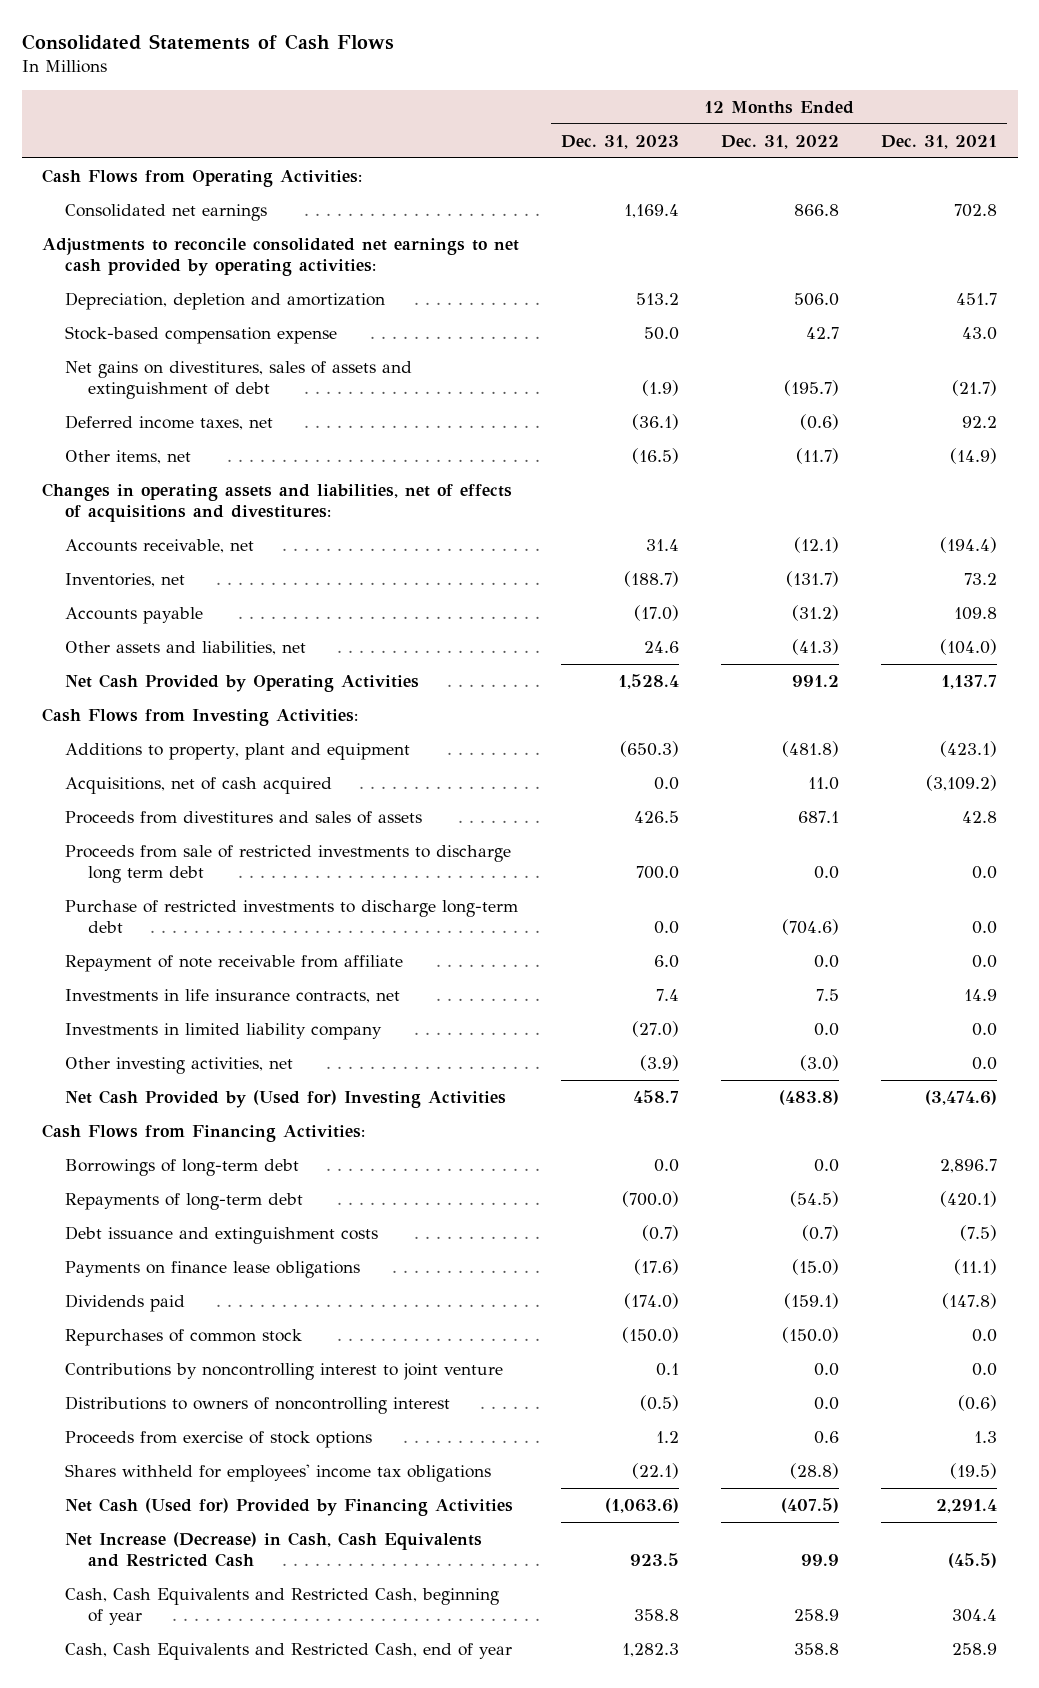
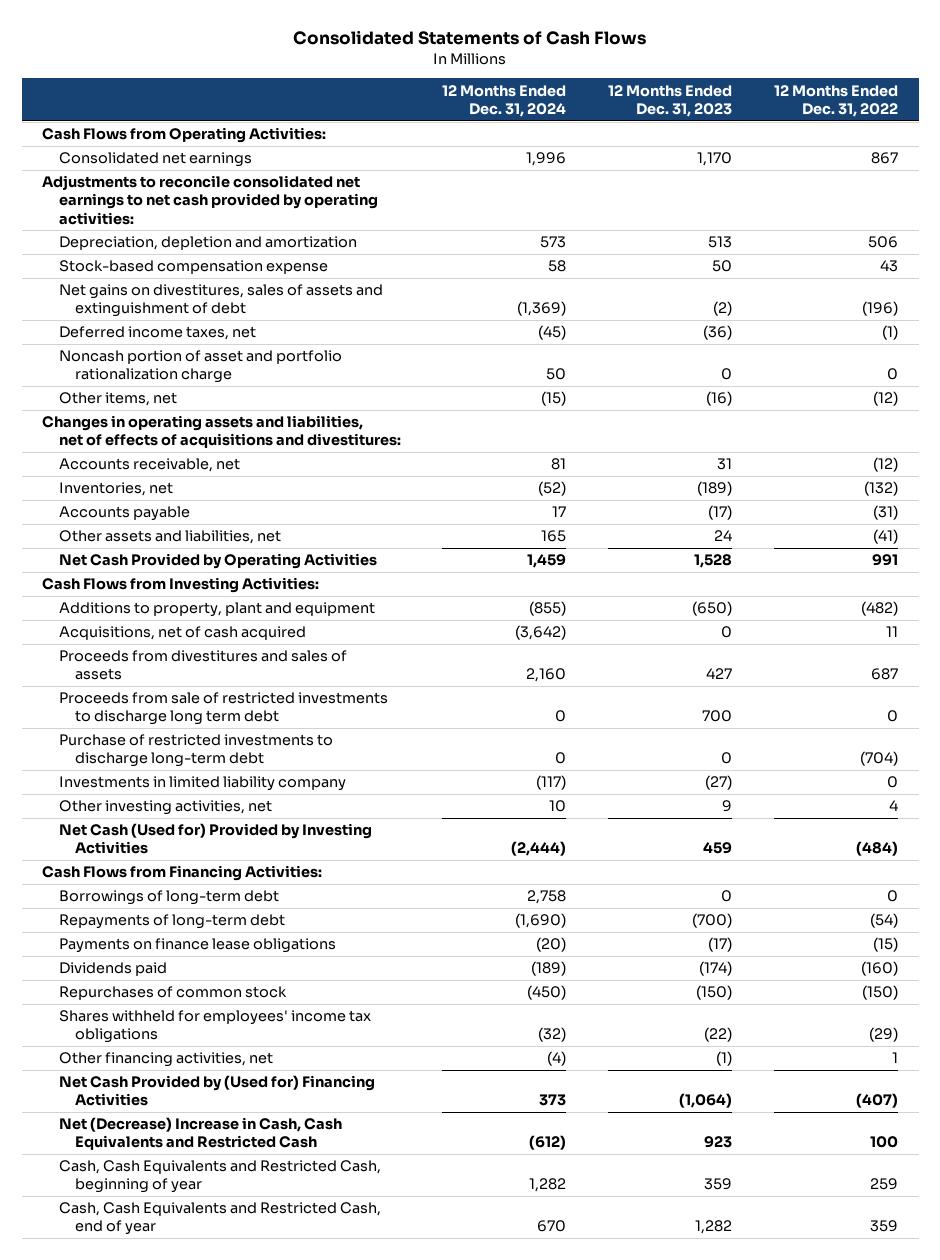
[880,134,997,149] Dec. 31, 2021 -> none
none -> [442,84,567,117] 12 Months Ended Dec. 31, 2024
[624,204,680,219] 1,169.4 -> [697,152,733,167] 1,170
[794,204,840,217] 866.8 -> [870,152,898,165] 867
[636,293,680,306] 513.2 -> [708,236,733,249] 513
[794,293,840,307] 506.0 -> [867,236,898,249] 506
[644,327,680,341] 50.0 -> [712,260,733,273] 50
[806,327,840,340] 42.7 -> [879,260,898,273] 43
[642,380,680,397] (1.9) -> [713,301,733,317] (2)
[784,380,840,397] (195.7) -> [861,301,898,317] (196)
[632,414,680,431] (36.1) -> [703,325,733,341] (36)
[800,414,840,431] (0.6) -> [881,325,898,341] (1)
none -> [58,350,342,384] Noncash portion of asset and portfolio rationalization charge
[632,448,680,465] (16.5) -> [706,391,733,407] (16)
[796,448,840,465] (11.7) -> [872,391,898,407] (12)
[646,539,680,552] 31.4 -> [717,458,733,471] 31
[794,537,840,554] (12.1) -> [872,457,898,473] (12)
[624,571,680,588] (188.7) -> [697,481,733,497] (189)
[786,571,840,588] (131.7) -> [863,481,898,497] (132)
[634,605,680,622] (17.0) -> [708,505,733,521] (17)
[792,605,840,622] (31.2) -> [872,505,898,521] (31)
[644,641,680,654] 24.6 -> [714,530,733,542] 24
[792,639,840,656] (41.3) -> [872,529,898,545] (41)
[618,674,680,690] 1,528.4 -> [694,554,733,569] 1,528
[792,675,840,688] 991.2 -> [871,554,898,567] 991
[65,955,404,973] Repayment of note receivable from affiliate -> none
[65,989,401,1004] Investments in life insurance contracts, net -> none
[620,741,680,758] (650.3) -> [692,601,733,617] (650)
[782,741,840,758] (481.8) -> [860,601,898,617] (482)
[654,777,680,791] 0.0 -> [721,626,733,639] 0
[808,777,840,791] 11.0 -> [885,626,898,638] 11
[634,811,680,824] 426.5 -> [706,668,733,680] 427
[798,811,840,824] 687.1 -> [870,668,898,681] 687
[636,866,680,880] 700.0 -> [702,710,733,723] 700
[814,866,840,880] 0.0 -> [886,710,898,723] 0
[654,921,680,935] 0.0 -> [721,752,733,765] 0
[782,919,840,936] (704.6) -> [859,751,898,767] (704)
[632,1021,680,1038] (27.0) -> [705,775,733,791] (27)
[814,1023,840,1037] 0.0 -> [886,776,898,789] 0
[640,1055,680,1072] (3.9) -> [722,800,733,813] 9
[800,1055,840,1072] (3.0) -> [888,800,898,812] 4
[65,1090,507,1109] Net Cash Provided by (Used for) Investing Activities -> [58,823,372,855] Net Cash (Used for) Provided by Investing Activities
[633,1090,680,1104] 458.7 -> [703,842,733,855] 459
[779,1090,840,1106] (483.8) -> [855,841,898,857] (484)
[65,1226,379,1245] Debt issuance and extinguishment costs -> none
[65,1363,504,1381] Contributions by noncontrolling interest to joint venture -> none
[65,1396,451,1415] Distributions to owners of noncontrolling interest -> none
[65,1431,373,1449] Proceeds from exercise of stock options -> none
[654,1159,680,1173] 0.0 -> [721,890,733,903] 0
[814,1159,840,1173] 0.0 -> [886,890,898,903] 0
[622,1191,680,1208] (700.0) -> [692,913,733,929] (700)
[790,1191,840,1208] (54.5) -> [869,913,898,929] (54)
[634,1259,680,1276] (17.6) -> [708,937,733,953] (17)
[792,1259,840,1276] (15.0) -> [872,937,898,953] (15)
[624,1293,680,1310] (174.0) -> [699,961,733,977] (174)
[784,1293,840,1310] (159.1) -> [860,961,898,977] (160)
[622,1327,680,1344] (150.0) -> [696,985,733,1001] (150)
[782,1327,840,1344] (150.0) -> [861,985,898,1001] (150)
[632,1463,680,1480] (22.1) -> [704,1027,733,1043] (22)
[790,1463,840,1480] (28.8) -> [868,1027,898,1043] (29)
none -> [58,1052,273,1068] Other financing activities, net
[65,1498,514,1517] Net Cash (Used for) Provided by Financing Activities -> [58,1075,375,1107] Net Cash Provided by (Used for) Financing Activities
[605,1498,680,1514] (1,063.6) -> [679,1093,733,1109] (1,064)
[781,1498,840,1514] (407.5) -> [855,1093,898,1109] (407)
[65,1532,483,1568] Net Increase (Decrease) in Cash, Cash Equivalents and Restricted Cash -> [58,1117,342,1151] Net (Decrease) Increase in Cash, Cash Equivalents and Restricted Cash
[630,1553,680,1567] 923.5 -> [704,1136,733,1149] 923
[801,1554,840,1567] 99.9 -> [869,1136,898,1149] 100
[634,1609,680,1622] 358.8 -> [704,1178,733,1191] 359
[794,1609,840,1622] 258.9 -> [869,1178,898,1191] 259
[622,1643,680,1658] 1,282.3 -> [695,1220,733,1235] 1,282
[794,1643,840,1656] 358.8 -> [869,1220,898,1233] 359

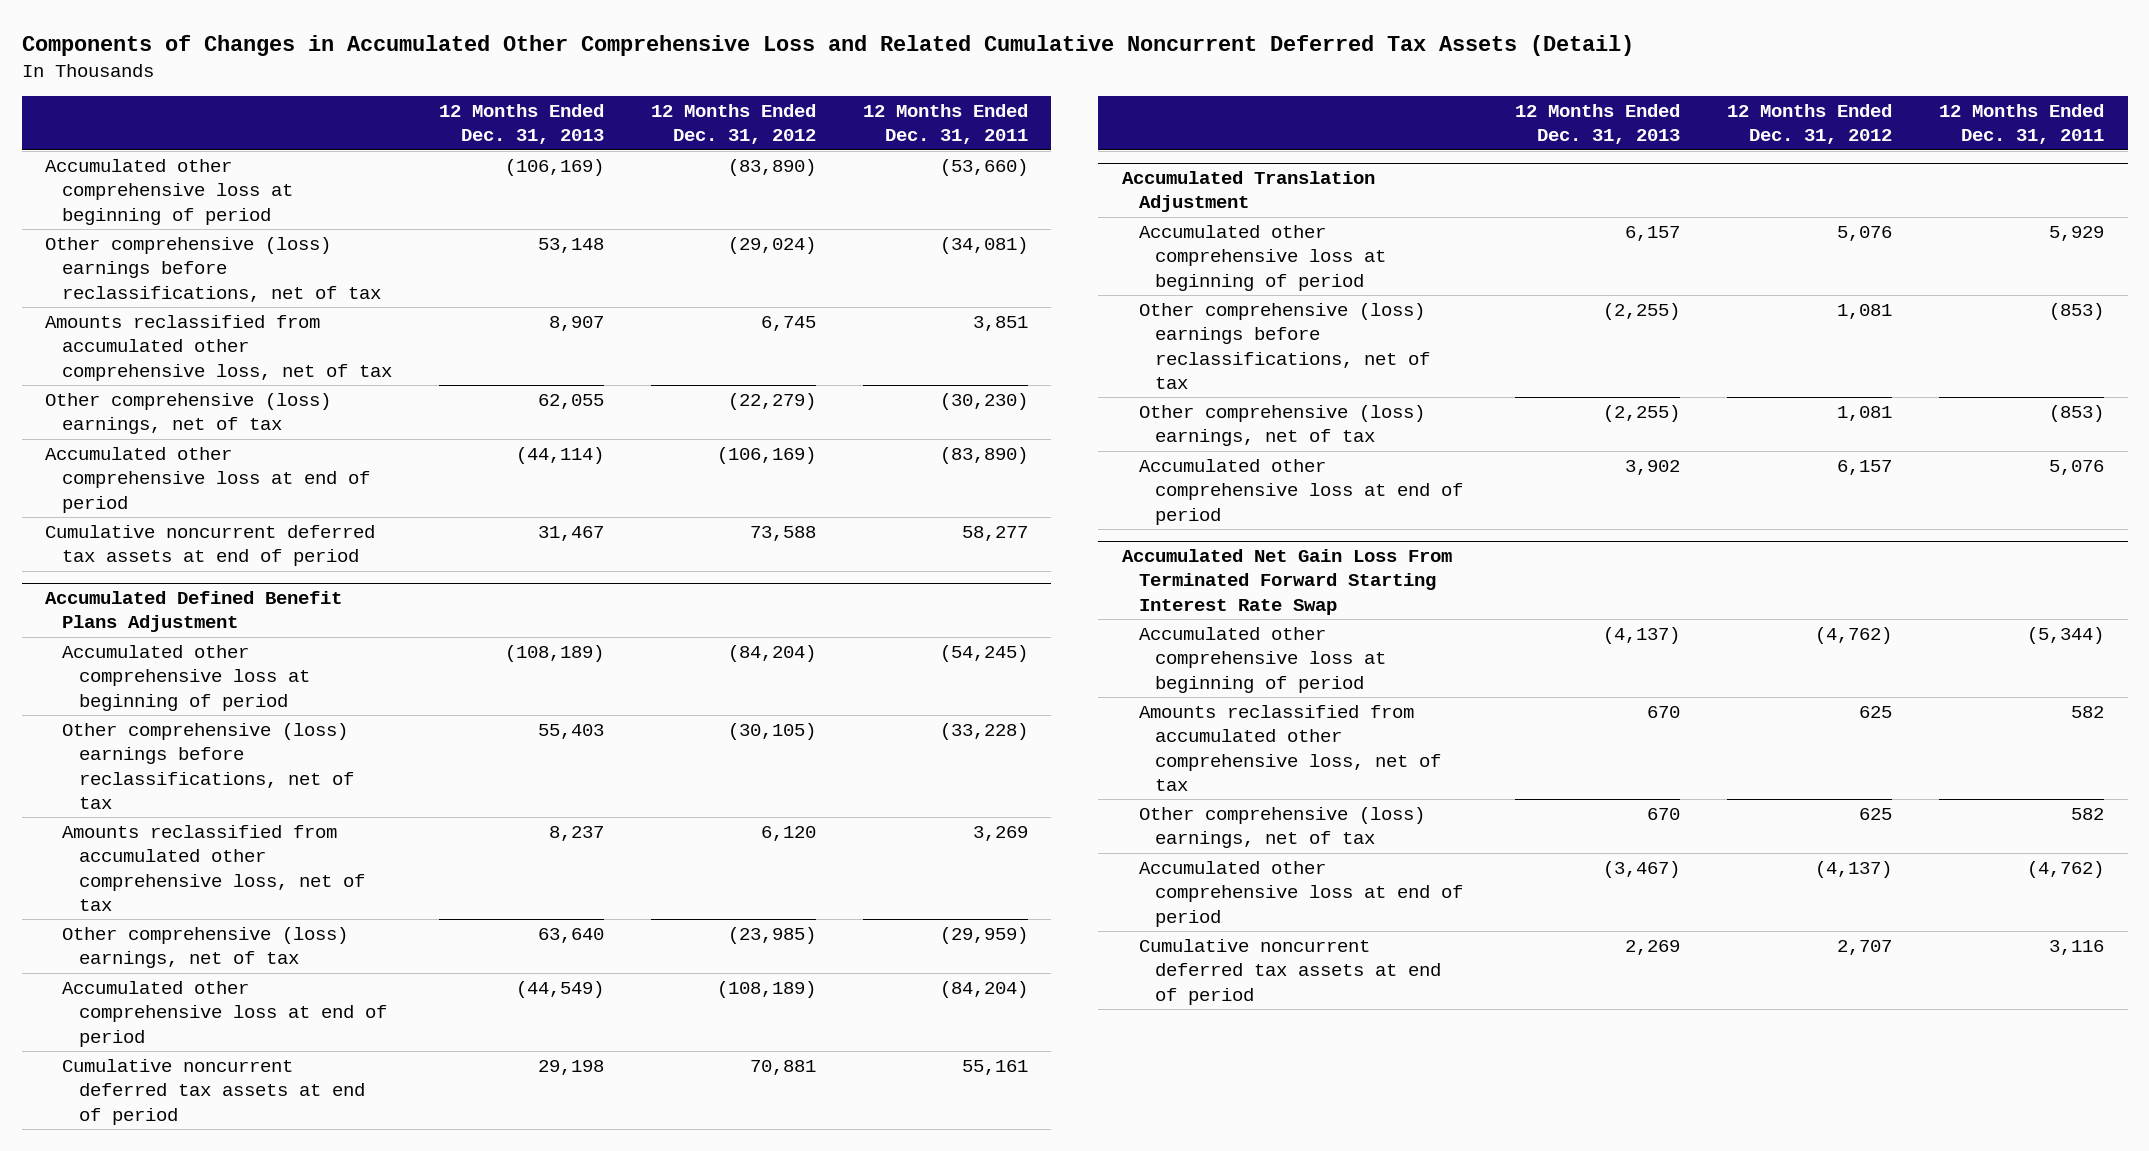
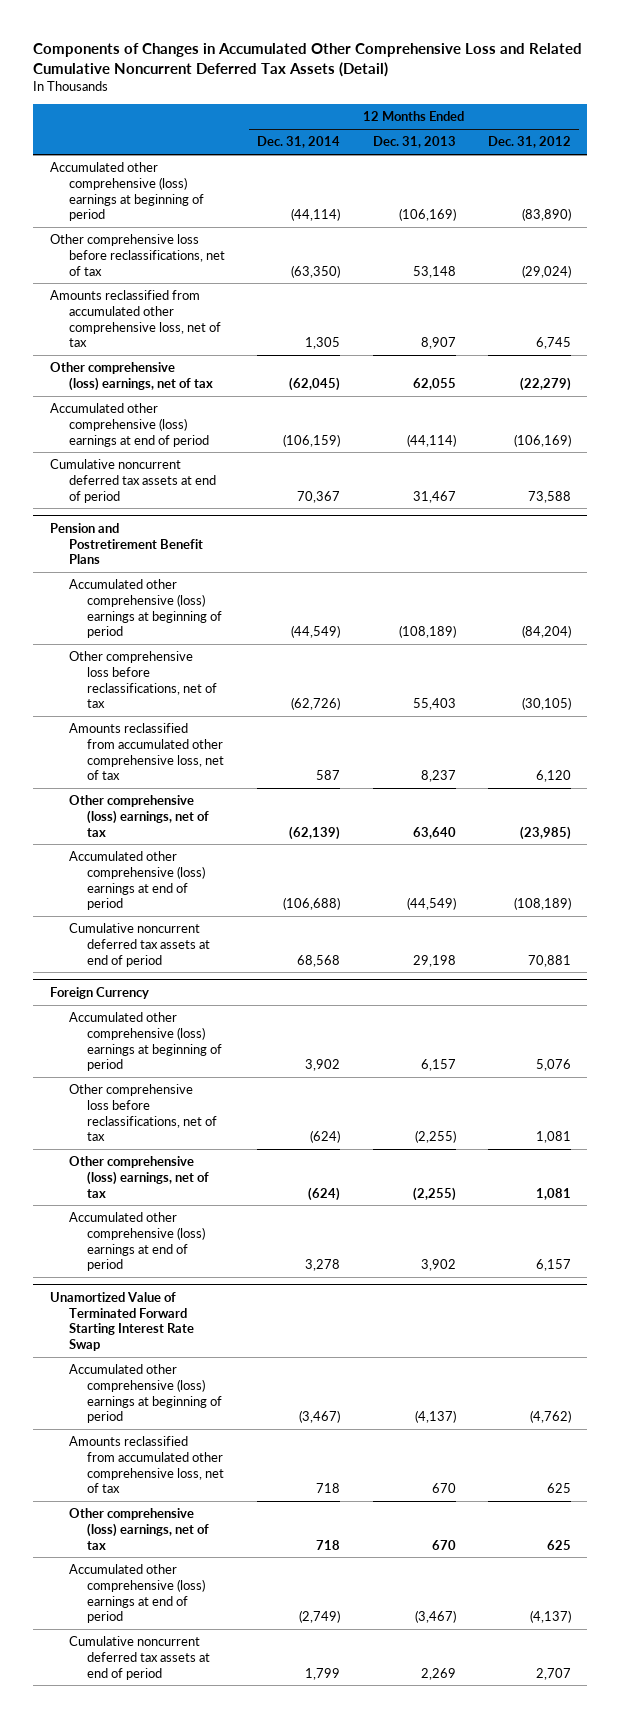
[862,103,1028,145] 12 Months Ended Dec. 31, 2011 -> none
none -> [257,136,341,149] Dec. 31, 2014
[45,158,294,225] Accumulated other comprehensive loss at beginning of period -> [49,162,204,222] Accumulated other comprehensive (loss) earnings at beginning of period
[45,236,382,302] Other comprehensive (loss) earnings before reclassifications, net of tax -> [49,234,225,276] Other comprehensive loss before reclassifications, net of tax
[45,446,371,513] Accumulated other comprehensive loss at end of period -> [49,403,209,447] Accumulated other comprehensive (loss) earnings at end of period
[45,591,343,633] Accumulated Defined Benefit Plans Adjustment -> none
none -> [49,523,203,565] Pension and Postretirement Benefit Plans
[62,644,310,711] Accumulated other comprehensive loss at beginning of period -> [68,579,223,639] Accumulated other comprehensive (loss) earnings at beginning of period
[62,722,354,809] Other comprehensive (loss) earnings before reclassifications, net of tax -> [68,651,218,709] Other comprehensive loss before reclassifications, net of tax
[62,980,387,1047] Accumulated other comprehensive loss at end of period -> [68,851,206,911] Accumulated other comprehensive (loss) earnings at end of period
[1121,171,1375,213] Accumulated Translation Adjustment -> none
none -> [49,987,149,1000] Foreign Currency
[1138,224,1387,291] Accumulated other comprehensive loss at beginning of period -> [68,1012,223,1072] Accumulated other comprehensive (loss) earnings at beginning of period
[1138,302,1431,389] Other comprehensive (loss) earnings before reclassifications, net of tax -> [68,1084,218,1142] Other comprehensive loss before reclassifications, net of tax
[1121,549,1452,615] Accumulated Net Gain Loss From Terminated Forward Starting Interest Rate Swap -> none
[1138,458,1464,525] Accumulated other comprehensive loss at end of period -> [68,1212,206,1272] Accumulated other comprehensive (loss) earnings at end of period
none -> [49,1292,194,1352] Unamortized Value of Terminated Forward Starting Interest Rate Swap
[1138,626,1387,693] Accumulated other comprehensive loss at beginning of period -> [68,1364,223,1424] Accumulated other comprehensive (loss) earnings at beginning of period
[1138,860,1464,927] Accumulated other comprehensive loss at end of period -> [68,1564,206,1624] Accumulated other comprehensive (loss) earnings at end of period

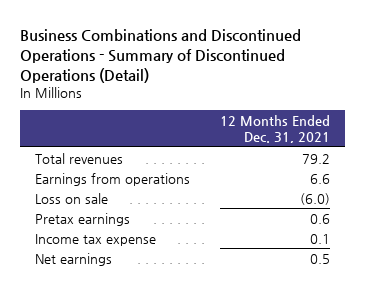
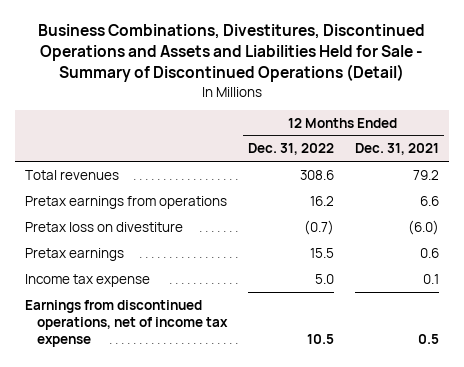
[20,29,302,83] Business Combinations and Discontinued Operations - Summary of Discontinued Operations (Detail) -> [38,24,426,83] Business Combinations, Divestitures, Discontinued Operations and Assets and Liabilities Held for Sale - Summary of Discontinued Operations (Detail)
none -> [248,143,335,156] Dec. 31, 2022
[34,192,108,204] Loss on sale -> none
[34,172,190,186] Earnings from operations -> [25,195,228,209] Pretax earnings from operations
none -> [25,221,184,232] Pretax loss on divestiture
[34,252,112,266] Net earnings -> [25,299,228,347] Earnings from discontinued operations, net of income tax expense

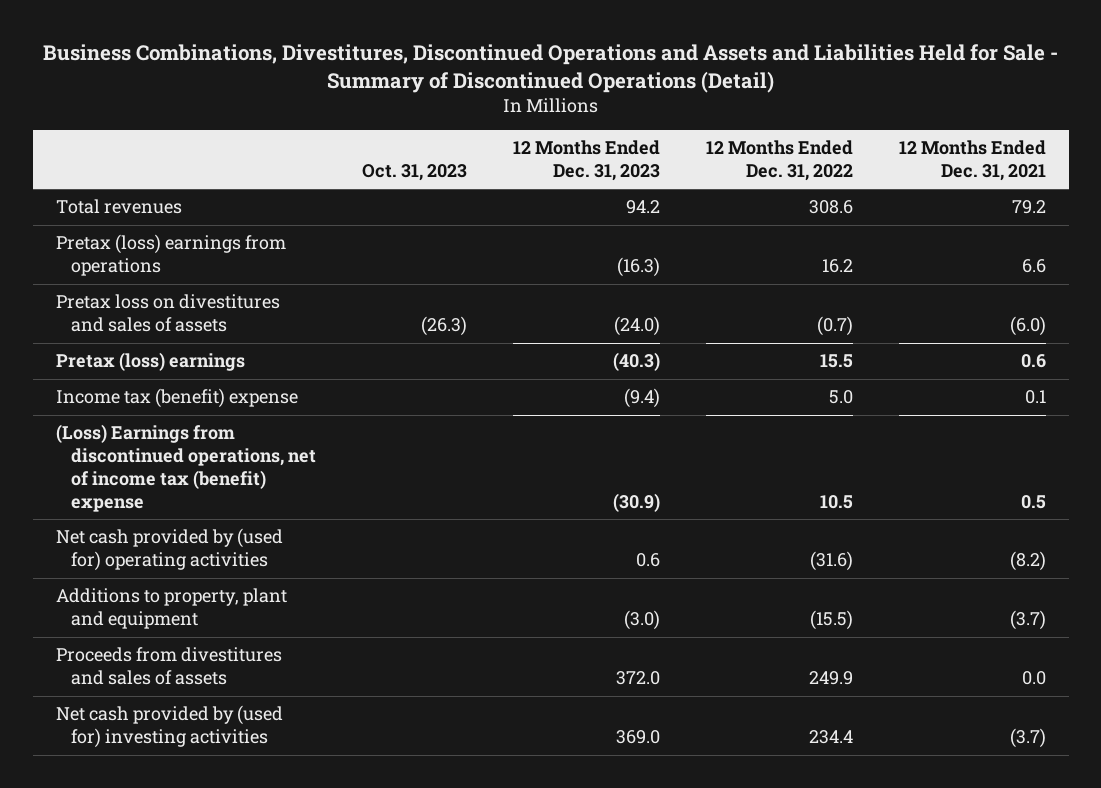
none -> [361,163,467,181] Oct. 31, 2023
none -> [512,140,660,181] 12 Months Ended Dec. 31, 2023
[25,195,228,209] Pretax earnings from operations -> [55,234,286,277] Pretax (loss) earnings from operations
[25,221,184,232] Pretax loss on divestiture -> [55,294,280,333] Pretax loss on divestitures and sales of assets
[25,247,125,261] Pretax earnings -> [55,352,245,372] Pretax (loss) earnings
[25,273,151,287] Income tax expense -> [55,388,298,409] Income tax (benefit) expense
[25,299,228,347] Earnings from discontinued operations, net of income tax expense -> [55,424,316,512] (Loss) Earnings from discontinued operations, net of income tax (benefit) expense
none -> [55,528,283,572] Net cash provided by (used for) operating activities
none -> [55,588,287,630] Additions to property, plant and equipment
none -> [55,647,282,686] Proceeds from divestitures and sales of assets
none -> [55,705,283,749] Net cash provided by (used for) investing activities

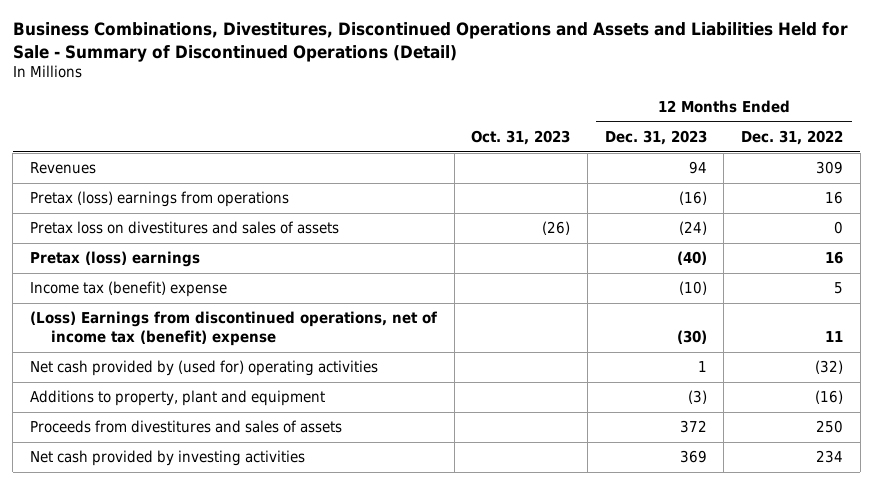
[898,140,1046,181] 12 Months Ended Dec. 31, 2021 -> none
[55,199,182,215] Total revenues -> [29,162,96,175] Revenues
[625,200,660,215] 94.2 -> [688,161,707,175] 94
[808,200,853,215] 308.6 -> [816,161,844,175] 309
[616,257,660,278] (16.3) -> [678,191,707,206] (16)
[821,259,853,274] 16.2 -> [825,191,844,205] 16
[420,316,467,337] (26.3) -> [542,221,571,236] (26)
[613,316,660,337] (24.0) -> [678,221,707,236] (24)
[816,316,853,337] (0.7) -> [834,221,844,235] 0
[612,352,660,372] (40.3) -> [676,251,707,266] (40)
[819,354,853,369] 15.5 -> [825,251,844,265] 16
[623,388,660,409] (9.4) -> [678,281,707,296] (10)
[828,390,853,405] 5.0 -> [834,282,844,295] 5
[612,492,660,512] (30.9) -> [676,330,707,345] (30)
[819,494,853,509] 10.5 -> [825,331,844,343] 11
[635,553,660,568] 0.6 -> [697,361,707,373] 1
[809,551,853,572] (31.6) -> [815,360,844,375] (32)
[623,610,660,631] (3.0) -> [687,390,707,405] (3)
[809,610,853,631] (15.5) -> [815,390,844,405] (16)
[615,671,660,686] 372.0 -> [679,420,707,434] 372
[808,671,853,686] 249.9 -> [816,420,844,434] 250
[55,705,283,749] Net cash provided by (used for) investing activities -> [29,450,305,467] Net cash provided by investing activities
[615,730,660,745] 369.0 -> [679,450,707,464] 369
[808,730,853,745] 234.4 -> [816,450,844,464] 234

